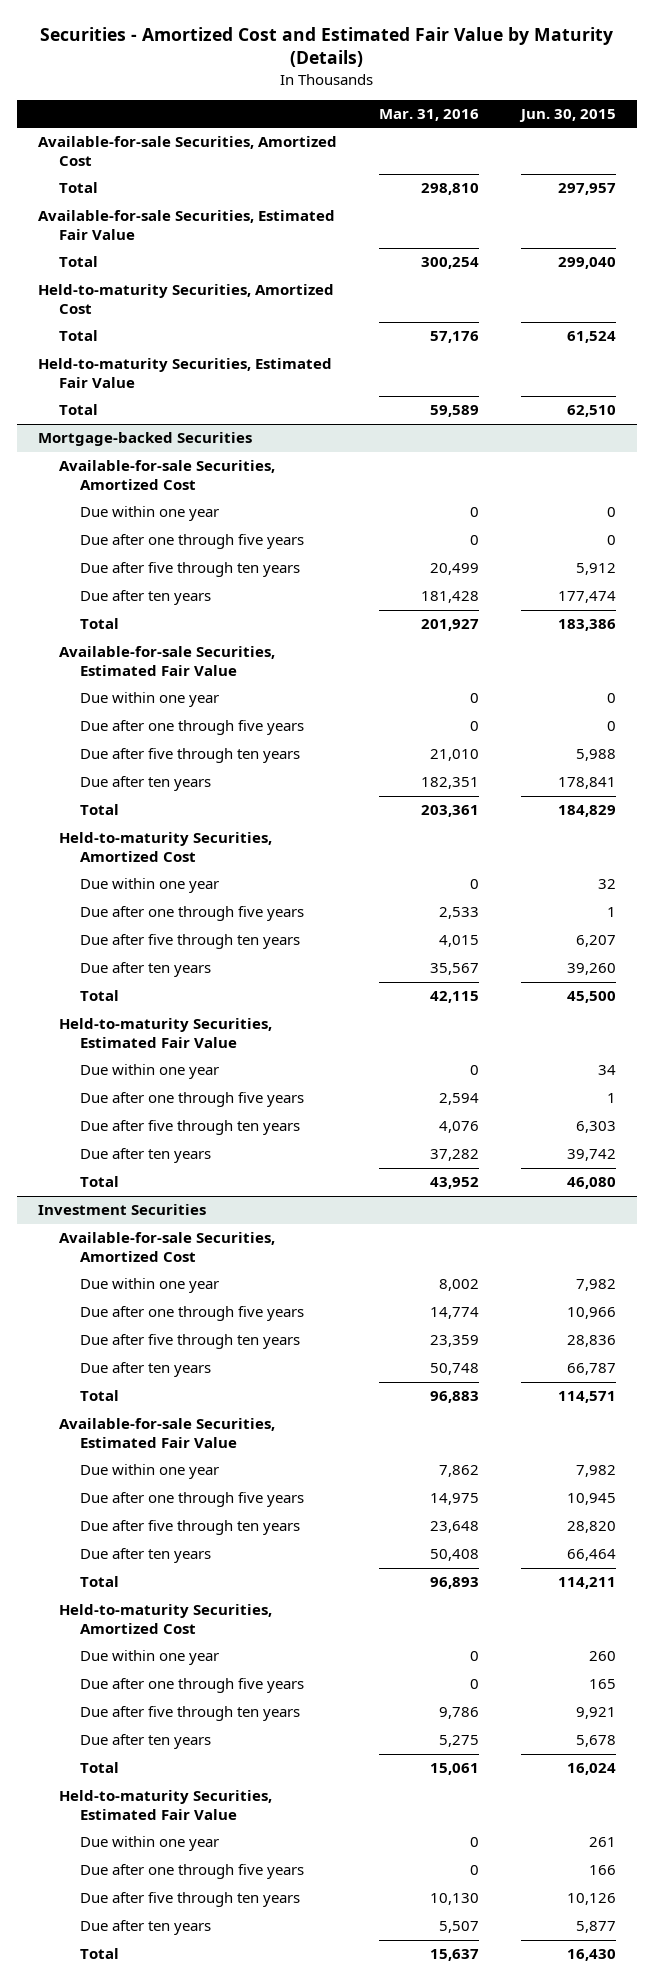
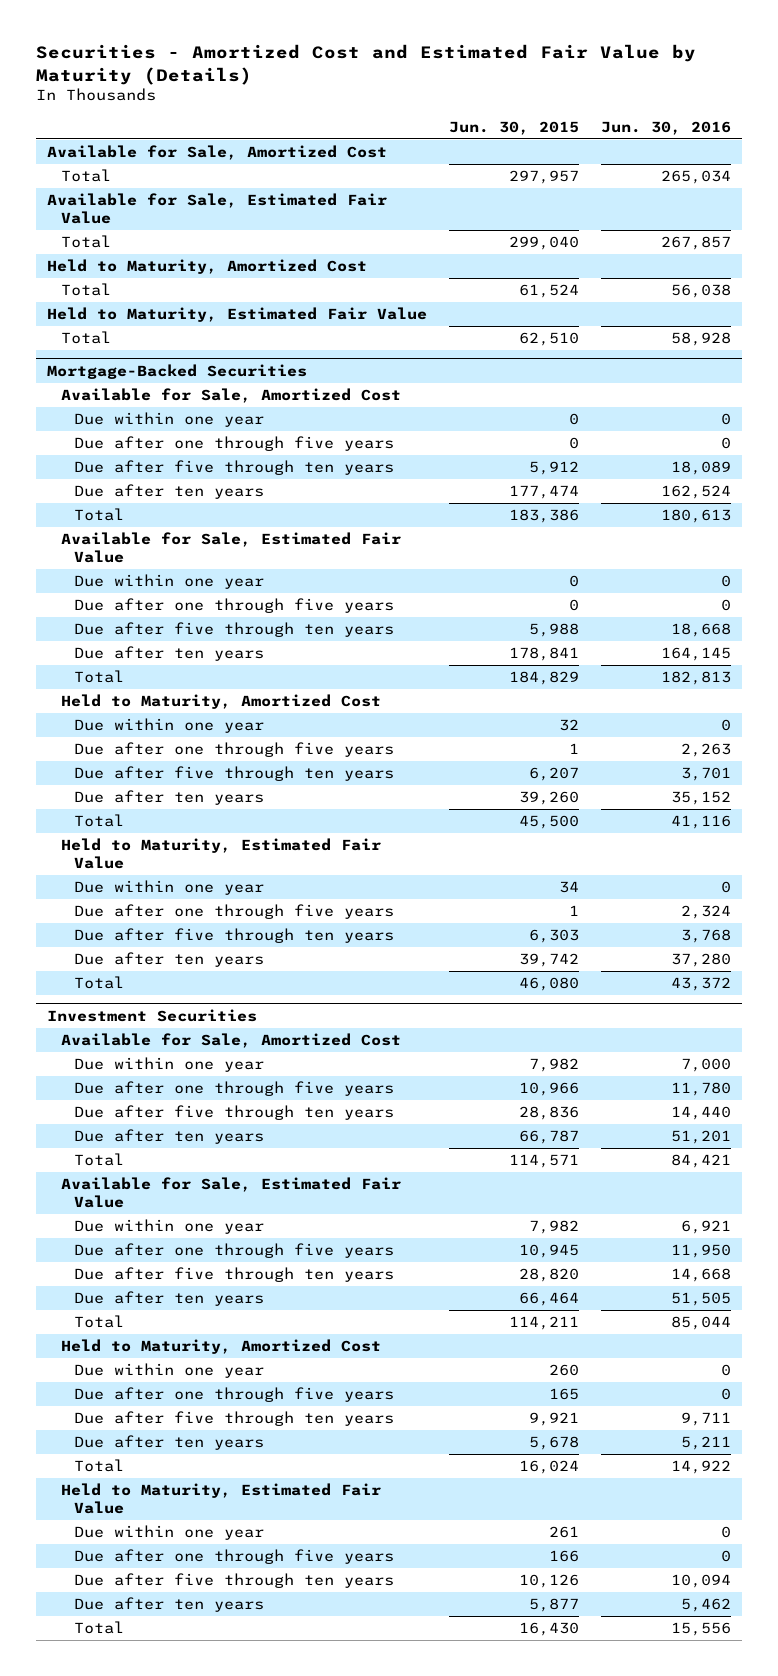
[378,108,479,121] Mar. 31, 2016 -> none
none -> [601,120,732,135] Jun. 30, 2016
[38,136,338,166] Available-for-sale Securities, Amortized Cost -> [46,145,387,161] Available for Sale, Amortized Cost
[38,210,336,240] Available-for-sale Securities, Estimated Fair Value -> [46,193,387,225] Available for Sale, Estimated Fair Value
[38,284,335,314] Held-to-maturity Securities, Amortized Cost -> [46,259,367,275] Held to Maturity, Amortized Cost
[38,358,333,388] Held-to-maturity Securities, Estimated Fair Value -> [46,307,427,323] Held to Maturity, Estimated Fair Value
[38,432,253,447] Mortgage-backed Securities -> [46,364,307,380] Mortgage-Backed Securities
[58,460,275,490] Available-for-sale Securities, Amortized Cost -> [60,388,401,404] Available for Sale, Amortized Cost
[58,646,275,676] Available-for-sale Securities, Estimated Fair Value -> [60,532,401,564] Available for Sale, Estimated Fair Value
[58,832,272,862] Held-to-maturity Securities, Amortized Cost -> [60,694,381,710] Held to Maturity, Amortized Cost
[58,1018,272,1048] Held-to-maturity Securities, Estimated Fair Value -> [60,838,381,870] Held to Maturity, Estimated Fair Value
[58,1232,275,1262] Available-for-sale Securities, Amortized Cost -> [60,1033,401,1049] Available for Sale, Amortized Cost
[58,1418,275,1448] Available-for-sale Securities, Estimated Fair Value -> [60,1177,401,1209] Available for Sale, Estimated Fair Value
[58,1604,272,1634] Held-to-maturity Securities, Amortized Cost -> [60,1339,381,1355] Held to Maturity, Amortized Cost
[58,1790,272,1820] Held-to-maturity Securities, Estimated Fair Value -> [60,1483,381,1515] Held to Maturity, Estimated Fair Value

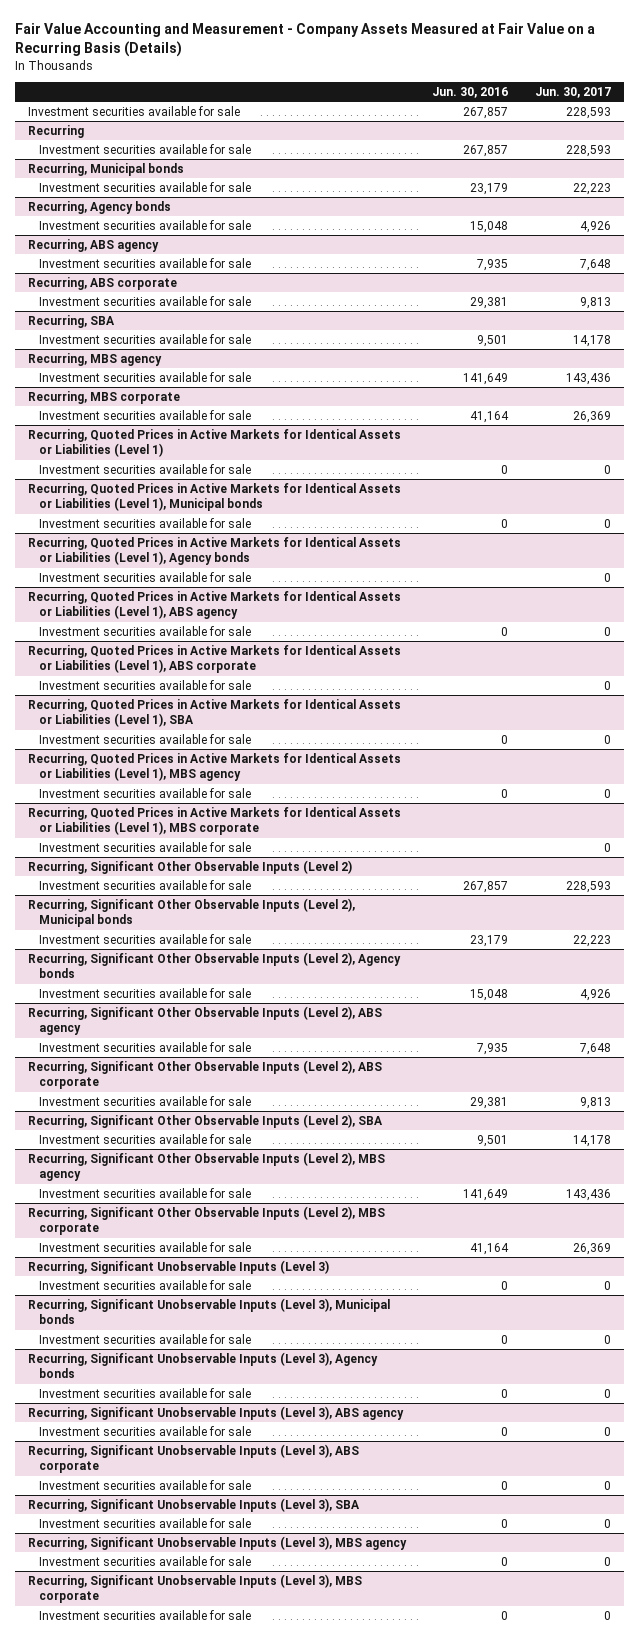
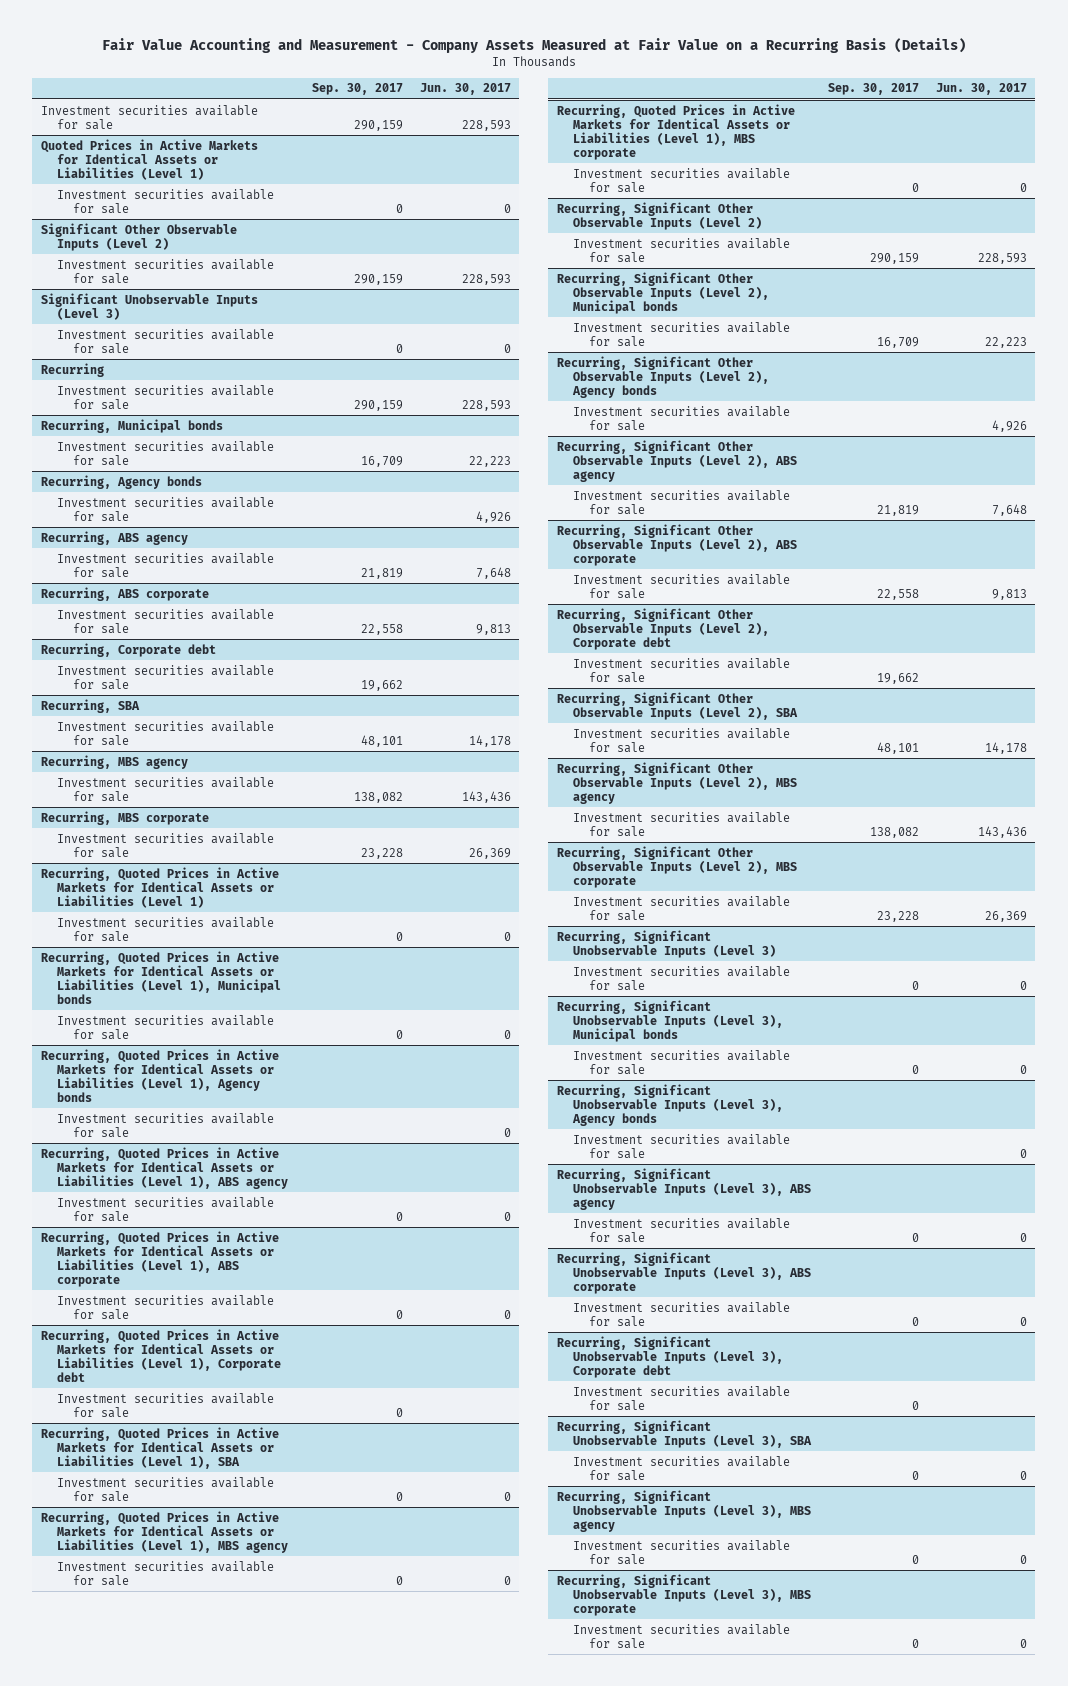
[432,86,509,98] Jun. 30, 2016 -> none
none -> [312,83,404,96] Sep. 30, 2017
none -> [40,138,258,180] Quoted Prices in Active Markets for Identical Assets or Liabilities (Level 1)
none -> [57,188,275,214] Investment securities available for sale
none -> [40,222,237,251] Significant Other Observable Inputs (Level 2)
none -> [57,258,275,284] Investment securities available for sale
none -> [40,292,258,320] Significant Unobservable Inputs (Level 3)
none -> [57,328,275,354] Investment securities available for sale
none -> [40,642,216,657] Recurring, Corporate debt
none -> [57,664,275,690] Investment securities available for sale
none -> [40,1328,282,1382] Recurring, Quoted Prices in Active Markets for Identical Assets or Liabilities (Level 1), Corporate debt
none -> [57,1392,275,1418] Investment securities available for sale
none -> [556,607,770,650] Recurring, Significant Other Observable Inputs (Level 2), Corporate debt
none -> [573,657,791,683] Investment securities available for sale
none -> [556,1335,784,1378] Recurring, Significant Unobservable Inputs (Level 3), Corporate debt
none -> [573,1385,791,1411] Investment securities available for sale

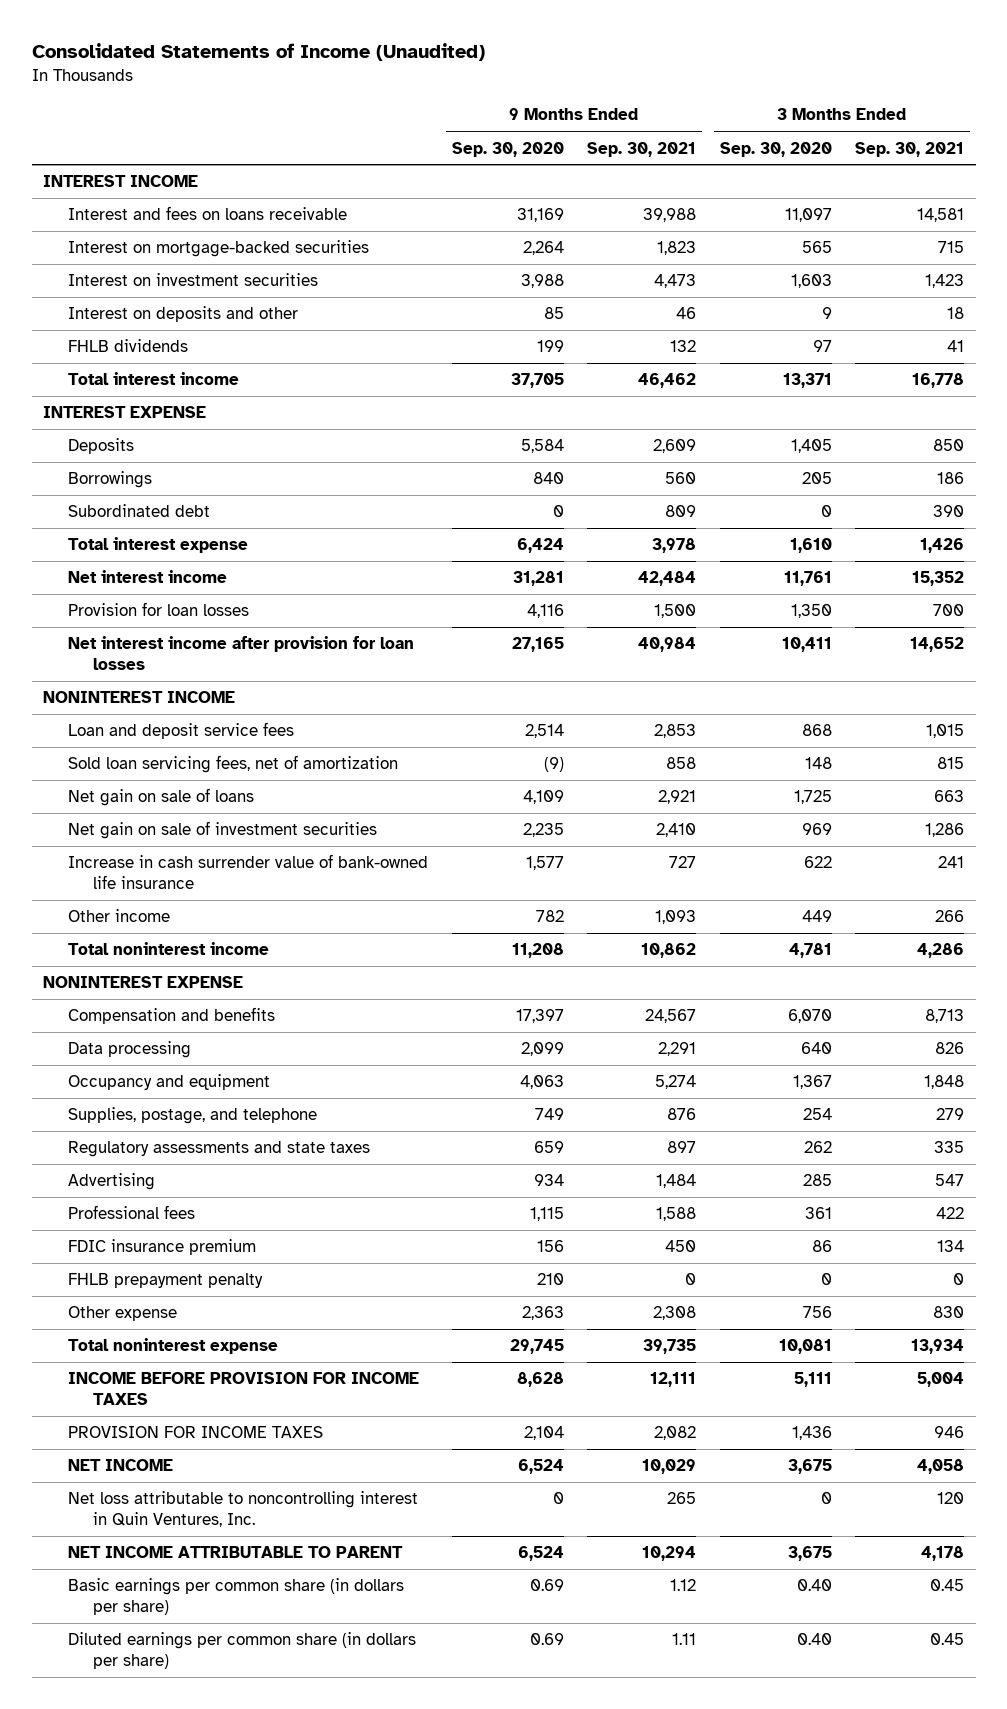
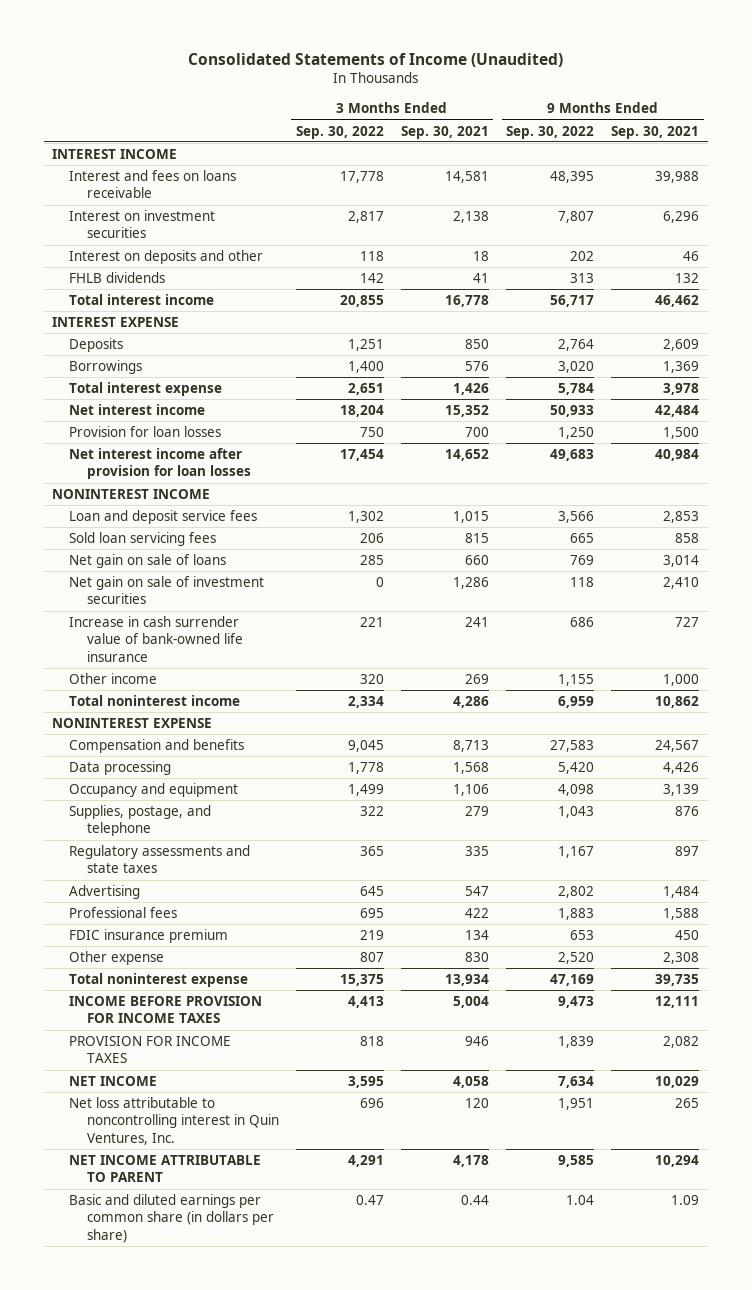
[451,141,564,157] Sep. 30, 2020 -> none
[719,141,832,157] Sep. 30, 2020 -> none
none -> [295,125,384,139] Sep. 30, 2022
none -> [506,125,595,139] Sep. 30, 2022
[68,240,370,258] Interest on mortgage-backed securities -> none
[654,274,697,289] 4,473 -> [663,211,700,224] 6,296
[924,274,964,289] 1,423 -> [452,211,489,224] 2,138
[68,504,211,518] Subordinated debt -> none
[665,472,697,485] 560 -> [663,361,700,374] 1,369
[936,472,964,485] 186 -> [464,361,489,372] 576
[68,755,399,774] Sold loan servicing fees, net of amortization -> [69,532,217,547] Sold loan servicing fees
[658,790,697,805] 2,921 -> [663,555,700,568] 3,014
[933,790,964,803] 663 -> [464,555,489,566] 660
[655,910,697,925] 1,093 -> [663,674,700,687] 1,000
[934,910,964,923] 266 -> [464,674,489,685] 269
[658,1042,697,1057] 2,291 -> [663,762,700,775] 4,426
[934,1042,964,1055] 826 -> [452,762,489,775] 1,568
[655,1075,697,1090] 5,274 -> [663,784,700,797] 3,139
[923,1075,964,1090] 1,848 -> [452,784,489,797] 1,106
[68,1273,264,1289] FHLB prepayment penalty -> none
[68,1632,417,1669] Diluted earnings per common share (in dollars per share) -> none
[68,1578,405,1615] Basic earnings per common share (in dollars per share) -> [69,1194,274,1243] Basic and diluted earnings per common share (in dollars per share)
[670,1579,697,1592] 1.12 -> [671,1195,700,1206] 1.09
[929,1579,964,1592] 0.45 -> [460,1195,489,1206] 0.44

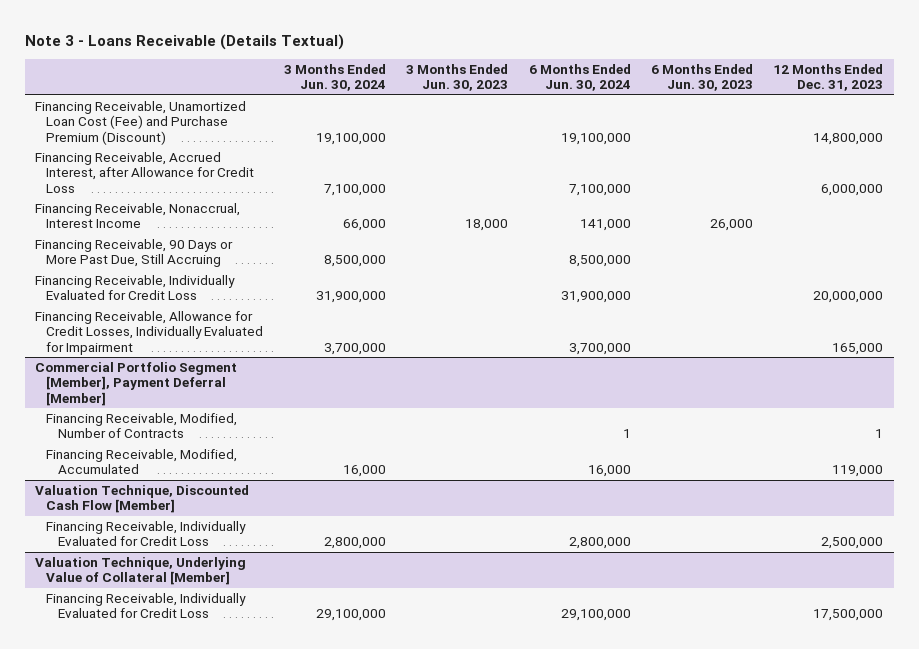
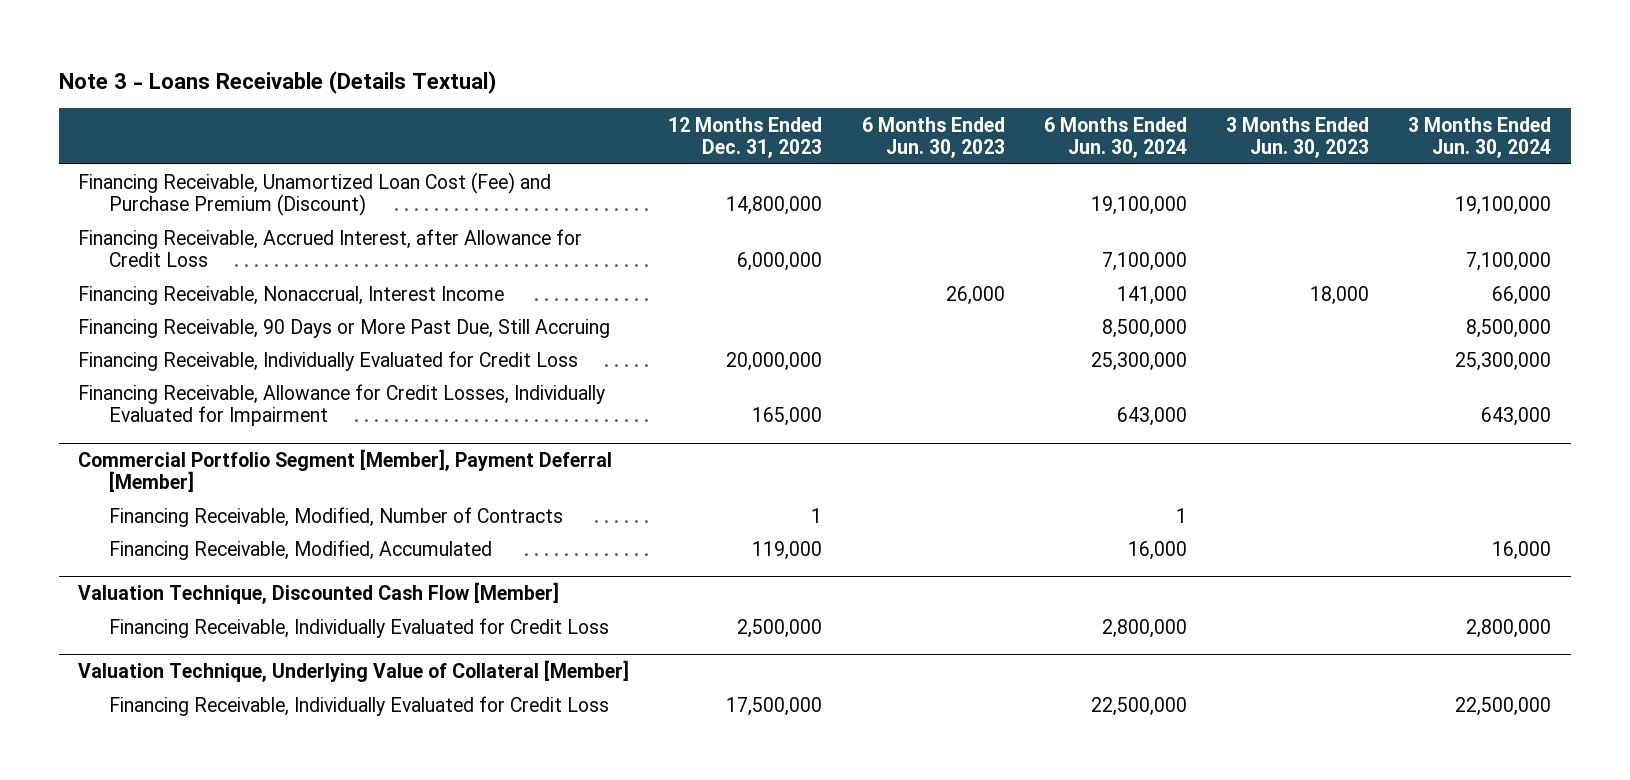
[315,291,386,304] 31,900,000 -> [1455,351,1552,371] 25,300,000
[560,291,631,304] 31,900,000 -> [1090,351,1187,371] 25,300,000
[323,342,386,355] 3,700,000 -> [1481,407,1552,427] 643,000
[568,342,631,355] 3,700,000 -> [1116,407,1187,427] 643,000
[315,609,386,622] 29,100,000 -> [1455,696,1552,716] 22,500,000
[560,609,631,622] 29,100,000 -> [1090,696,1187,716] 22,500,000

